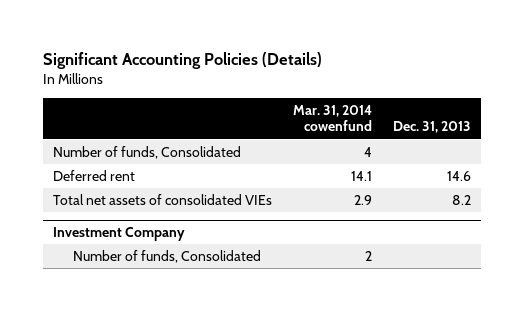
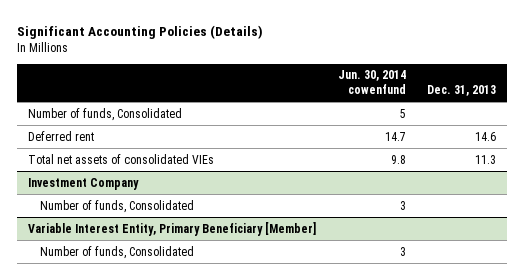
[292,105,372,132] Mar. 31, 2014 cowenfund -> none
none -> [337,70,406,95] Jun. 30, 2014 cowenfund
[451,195,471,206] 8.2 -> [475,154,497,164] 11.3
none -> [28,221,317,236] Variable Interest Entity, Primary Beneficiary [Member]
none -> [39,245,194,259] Number of funds, Consolidated

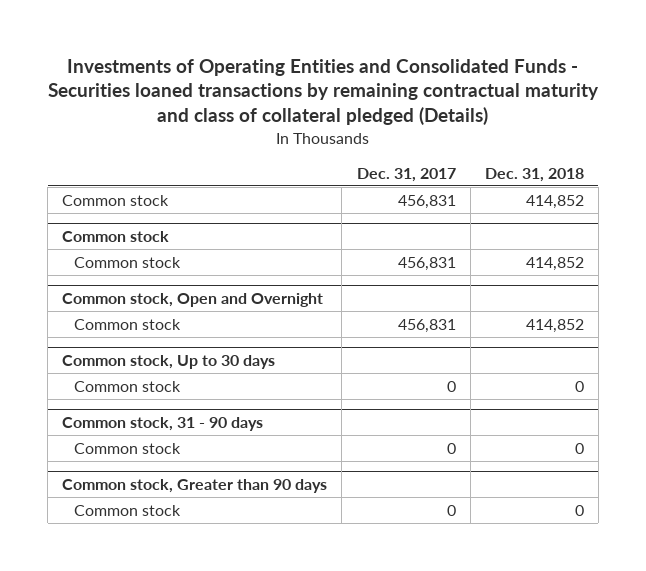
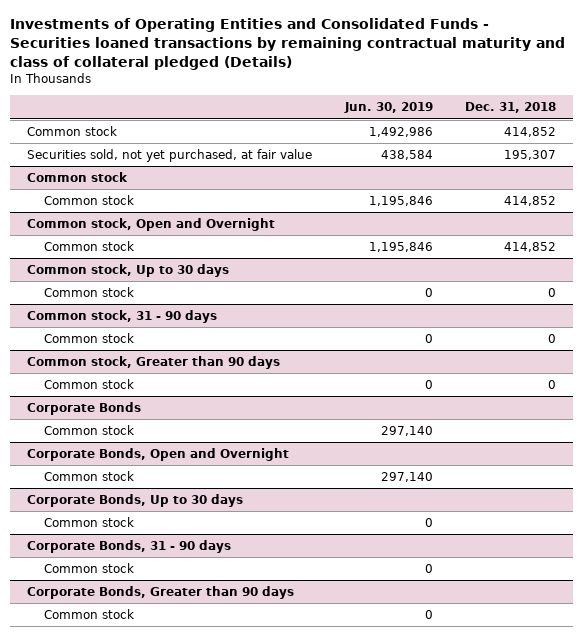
[356,167,456,182] Dec. 31, 2017 -> none
none -> [343,102,433,114] Jun. 30, 2019
none -> [26,149,312,163] Securities sold, not yet purchased, at fair value
none -> [26,402,141,416] Corporate Bonds
none -> [43,425,134,436] Common stock
none -> [26,448,289,462] Corporate Bonds, Open and Overnight
none -> [43,471,134,482] Common stock
none -> [26,494,243,508] Corporate Bonds, Up to 30 days
none -> [43,517,134,528] Common stock
none -> [26,540,231,554] Corporate Bonds, 31 - 90 days
none -> [43,563,134,574] Common stock
none -> [26,586,294,600] Corporate Bonds, Greater than 90 days
none -> [43,609,134,620] Common stock

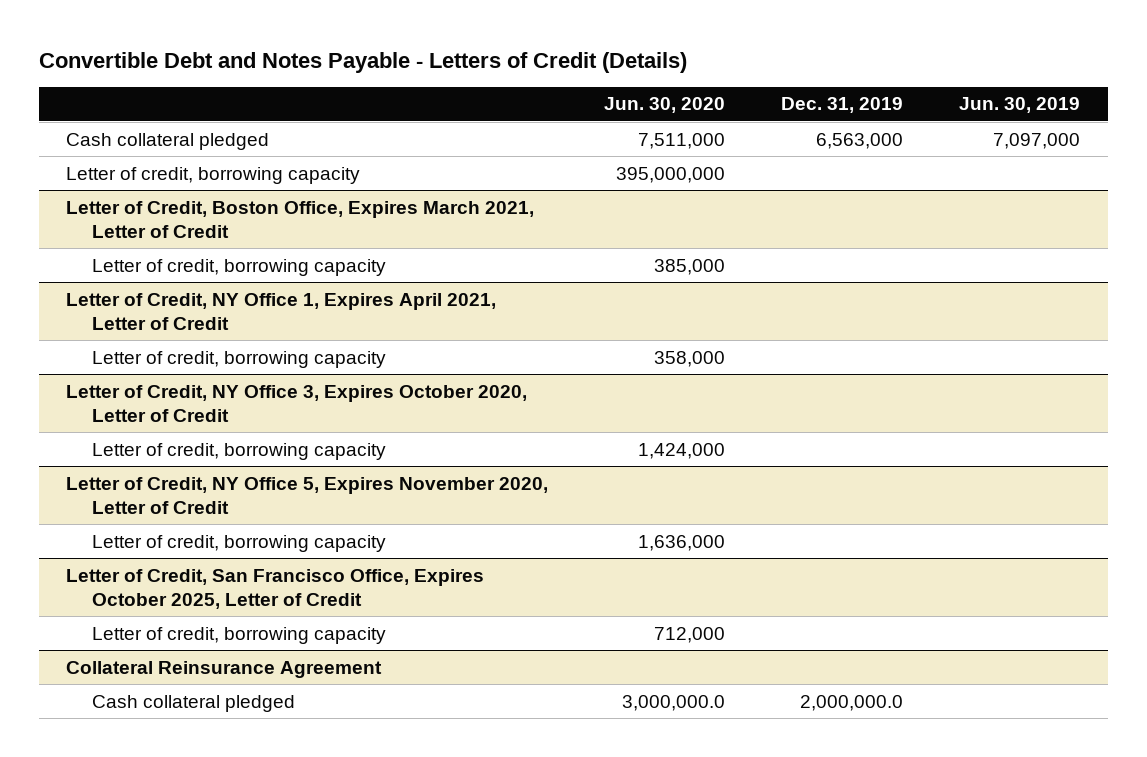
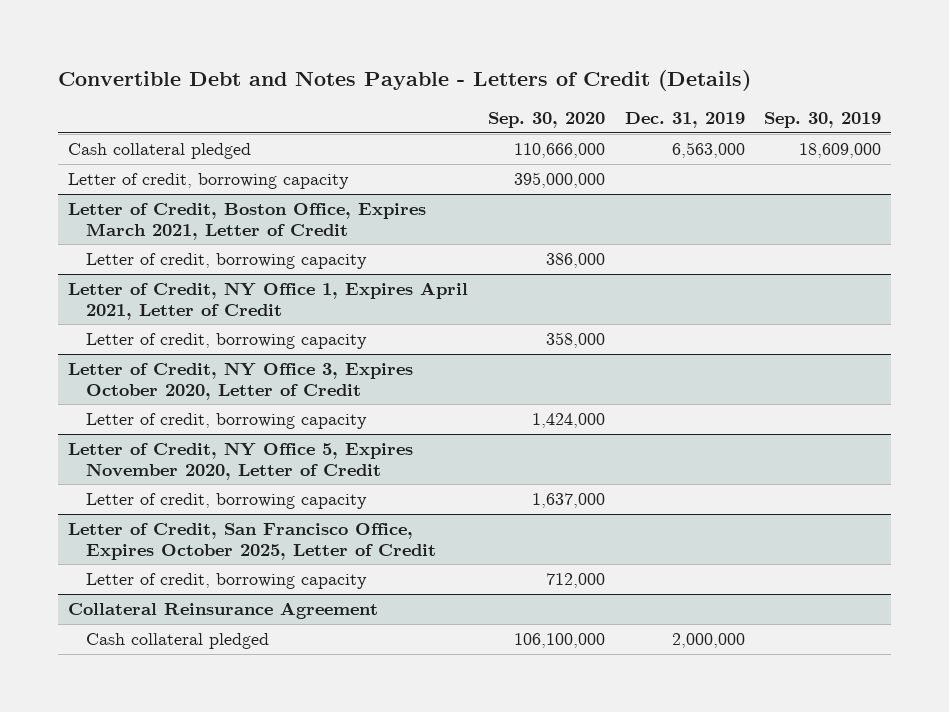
[604,97,726,114] Jun. 30, 2020 -> none
[959,97,1081,114] Jun. 30, 2019 -> none
none -> [487,112,605,129] Sep. 30, 2020
none -> [764,112,882,129] Sep. 30, 2019
[800,694,904,711] 2,000,000.0 -> [671,632,745,648] 2,000,000

